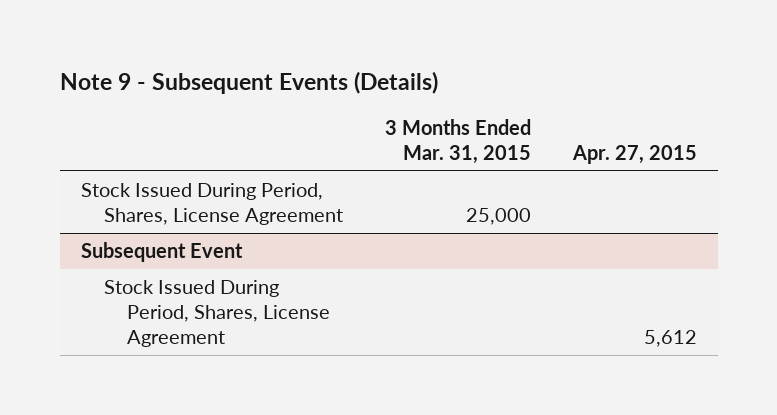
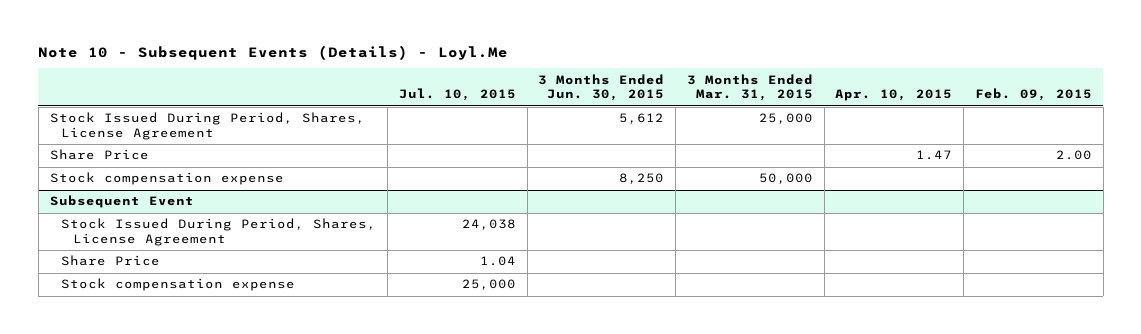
[59,71,438,95] Note 9 - Subsequent Events (Details) -> [38,44,509,60] Note 10 - Subsequent Events (Details) - Loyl.Me
[571,144,697,164] Apr. 27, 2015 -> none
none -> [398,88,516,102] Jul. 10, 2015
none -> [538,73,665,102] 3 Months Ended Jun. 30, 2015
none -> [835,89,953,102] Apr. 10, 2015
none -> [974,88,1092,102] Feb. 09, 2015
none -> [49,149,149,161] Share Price
none -> [49,172,284,186] Stock compensation expense
none -> [61,255,161,267] Share Price
none -> [61,278,296,292] Stock compensation expense

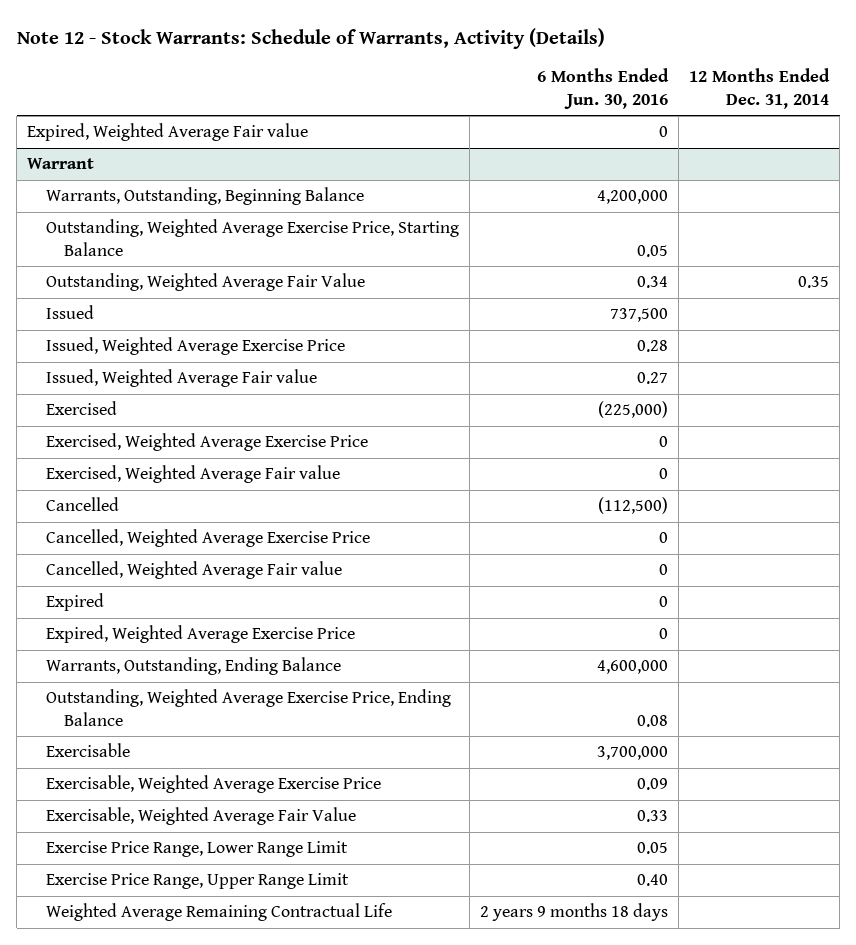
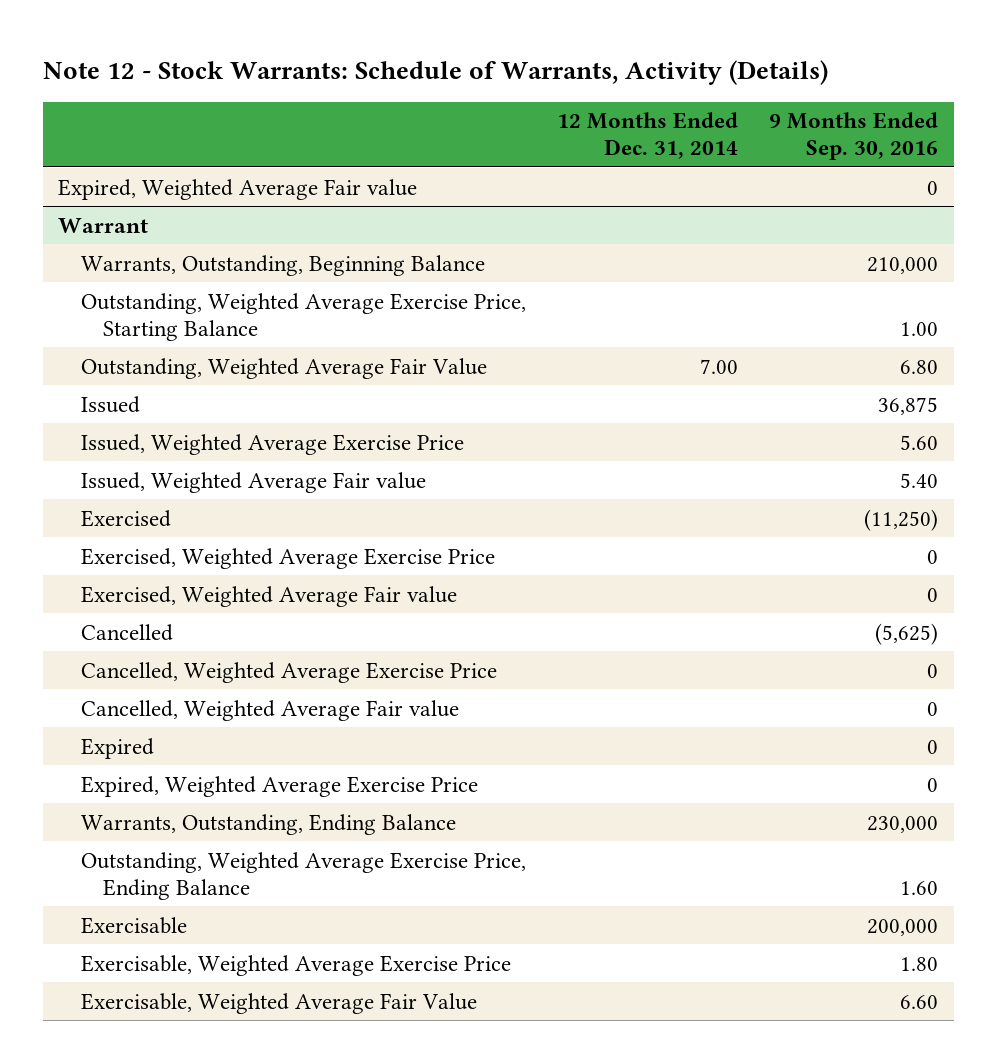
[536,68,669,109] 6 Months Ended Jun. 30, 2016 -> none
none -> [769,112,939,161] 9 Months Ended Sep. 30, 2016
[798,276,830,289] 0.35 -> [699,358,738,374] 7.00
[45,841,348,858] Exercise Price Range, Lower Range Limit -> none
[45,873,349,890] Exercise Price Range, Upper Range Limit -> none
[45,903,392,922] Weighted Average Remaining Contractual Life -> none

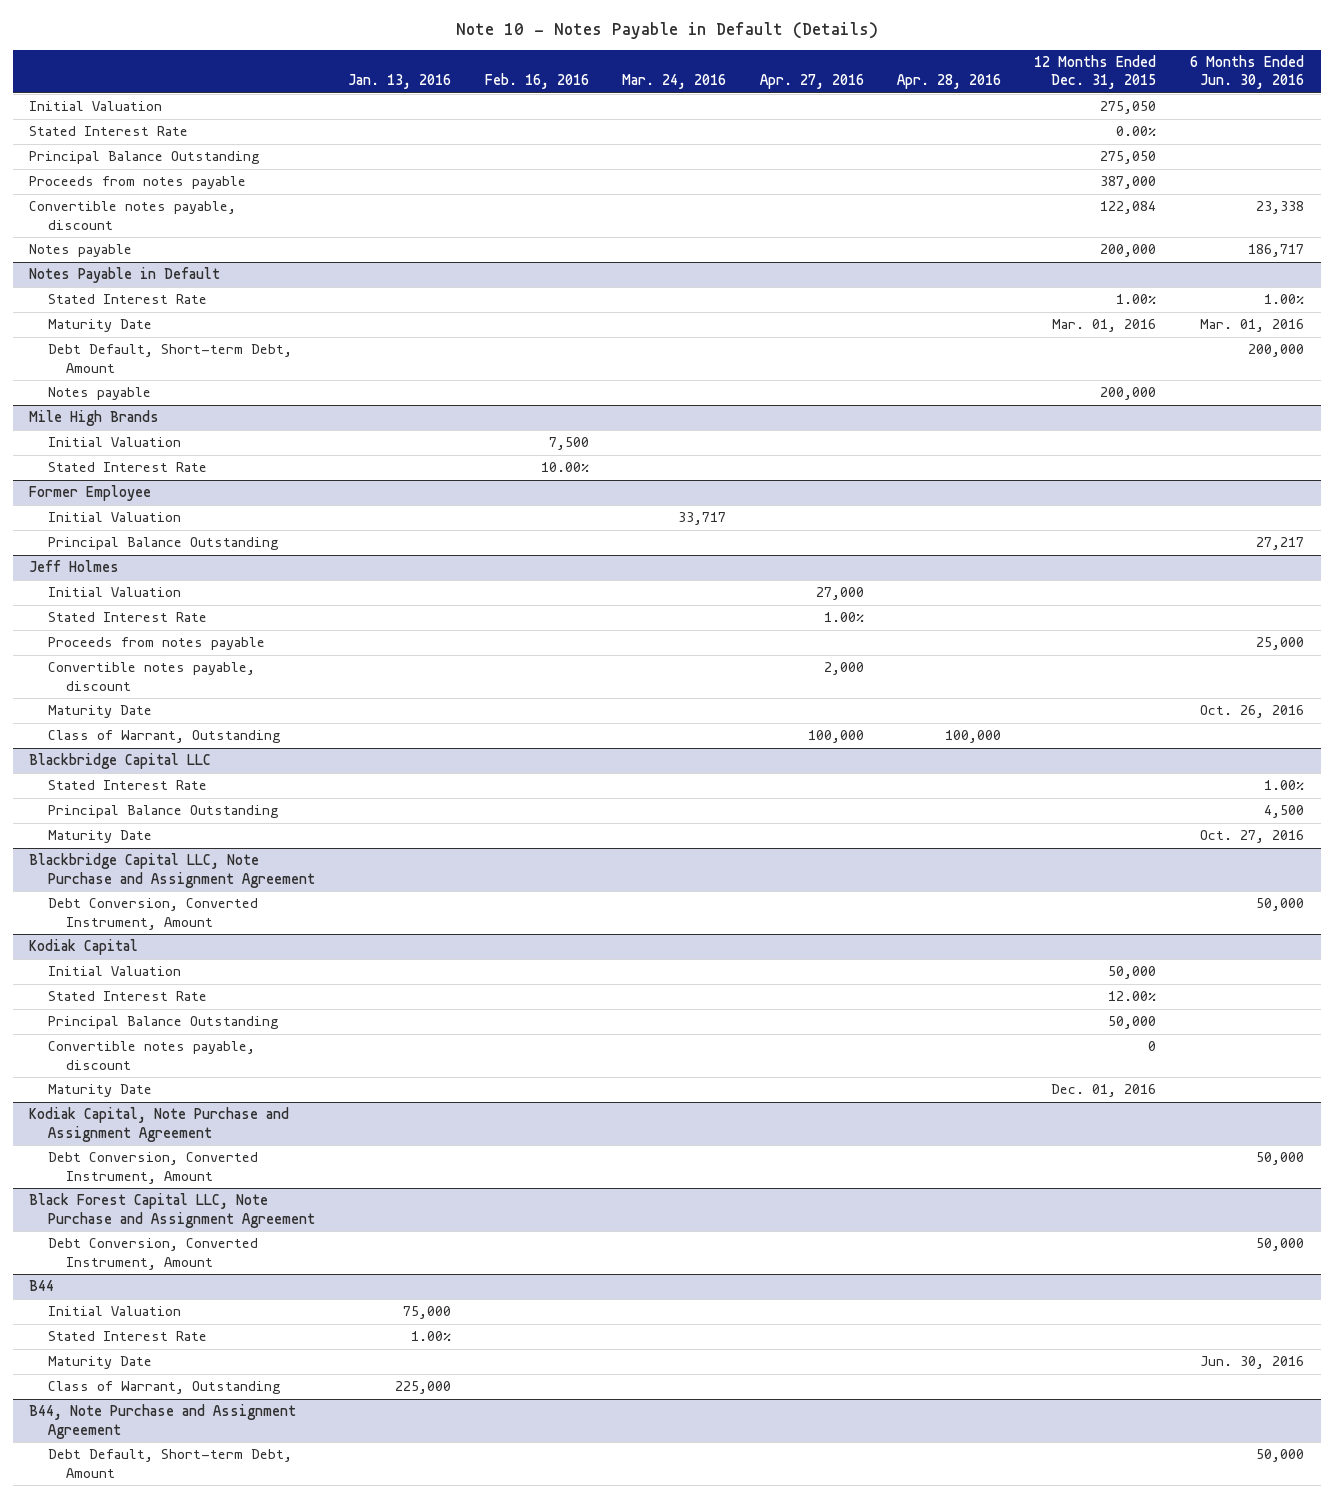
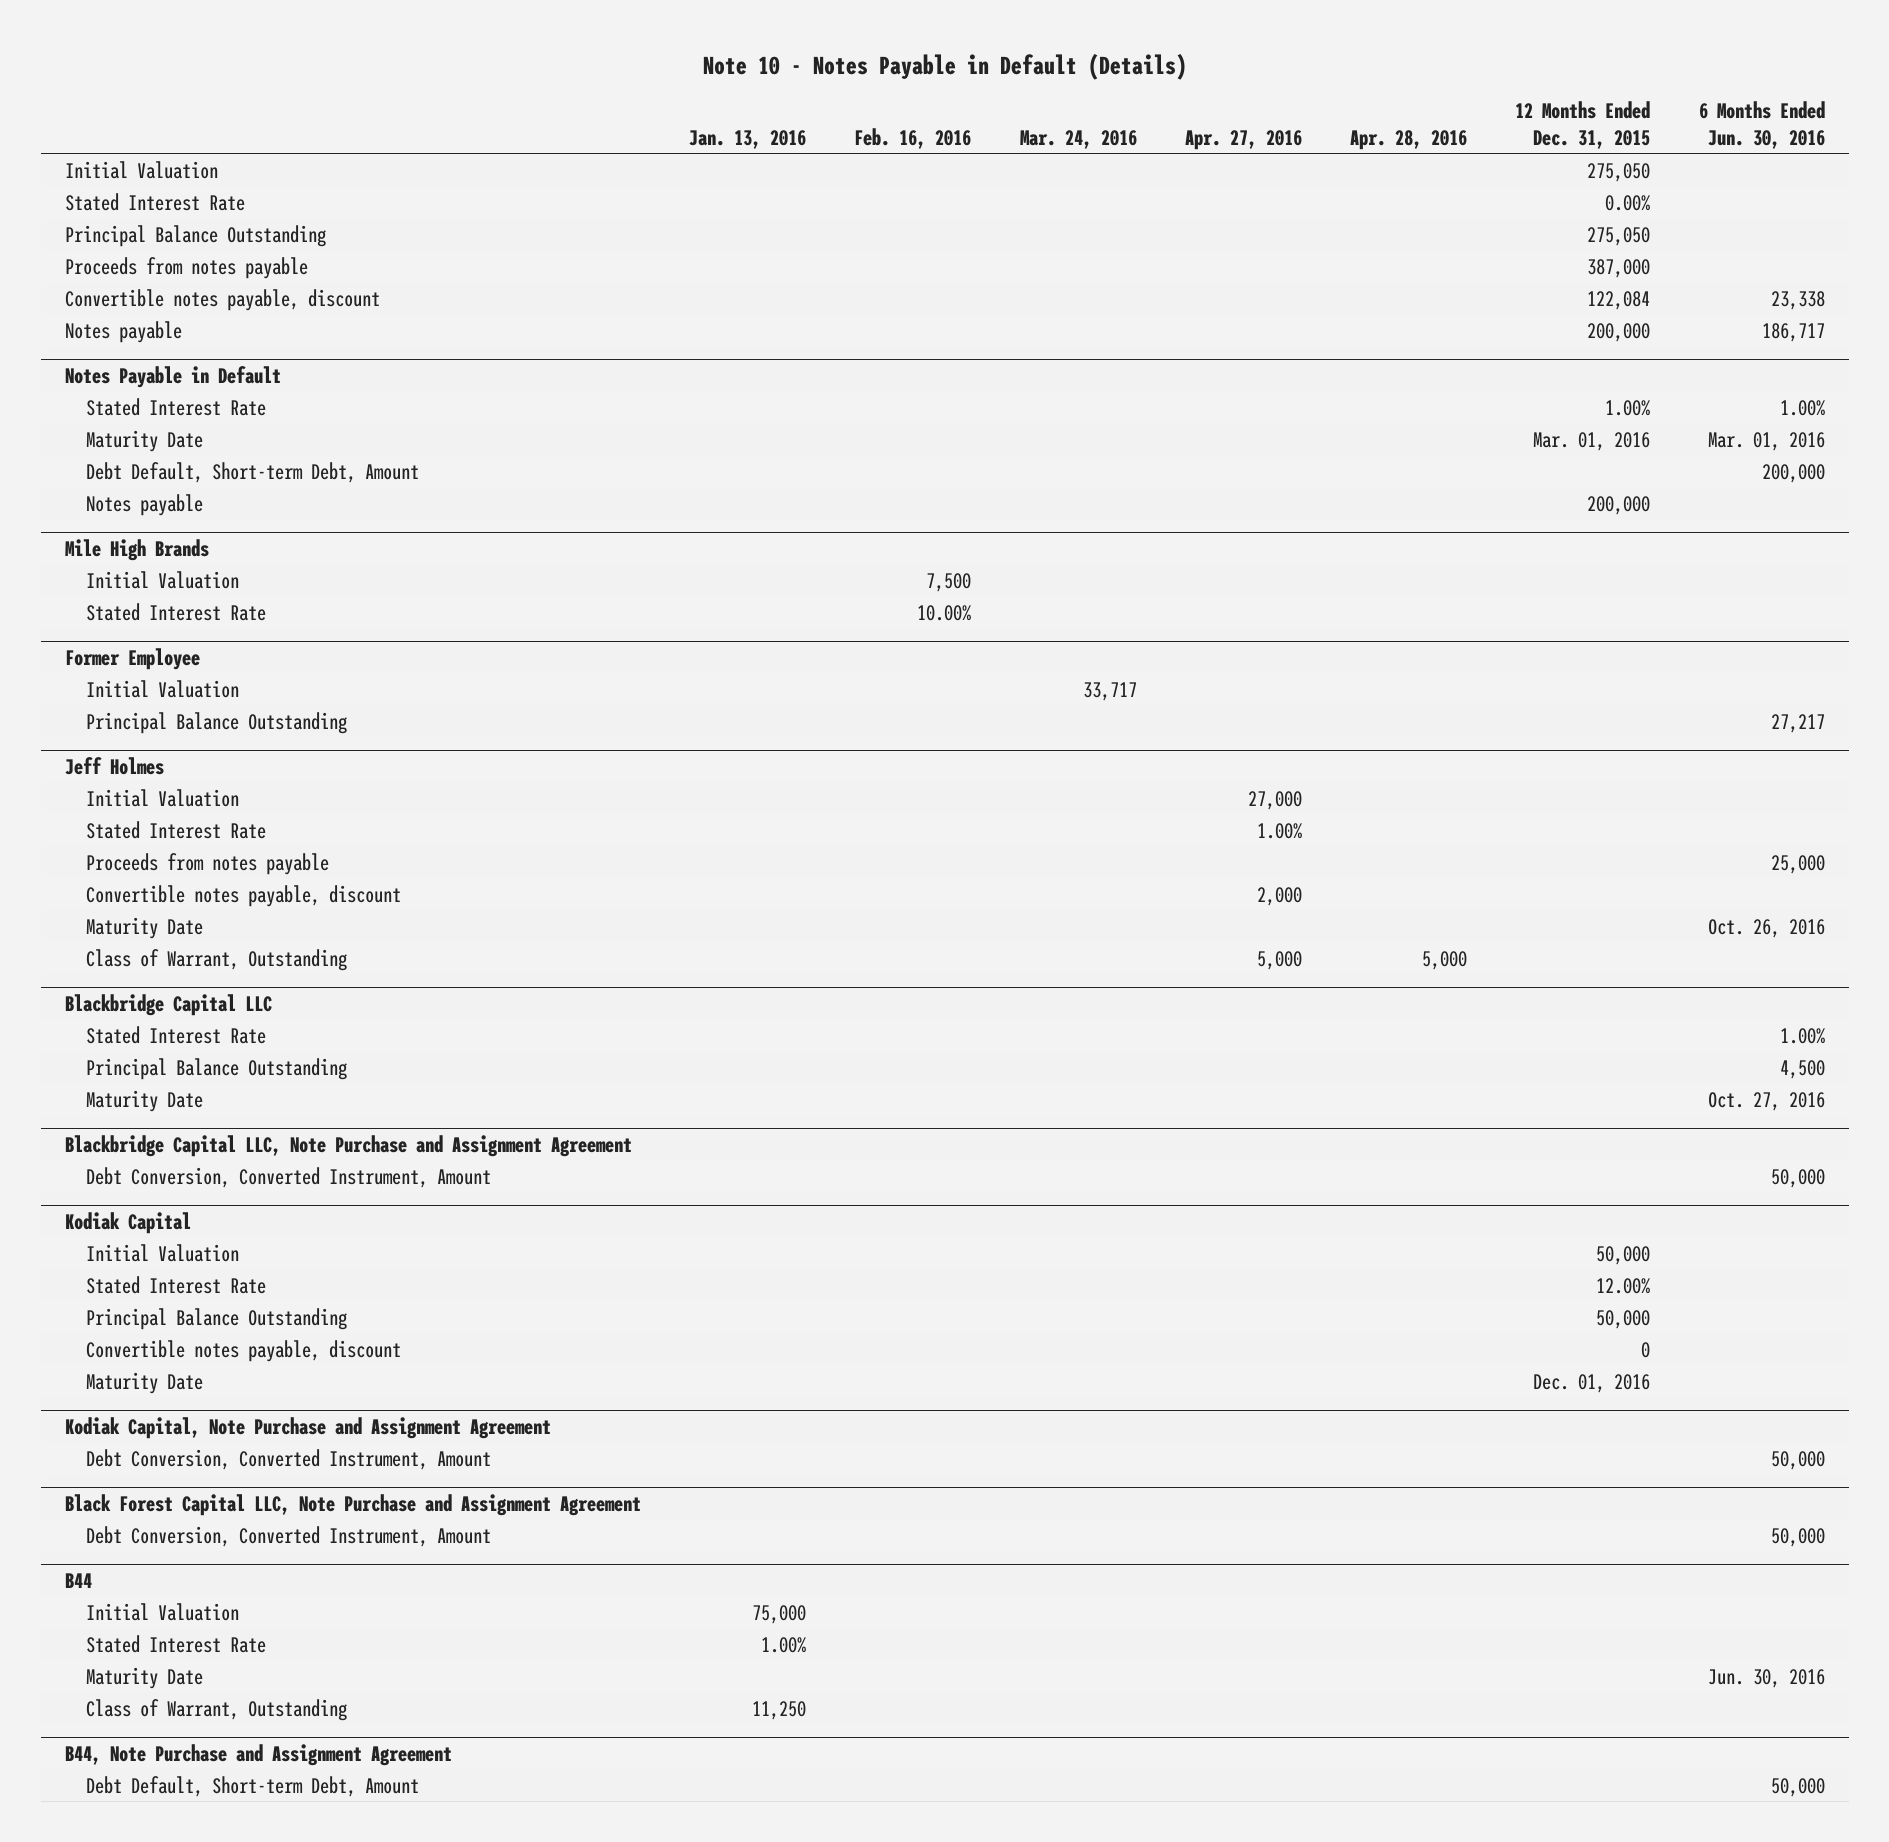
[807,730,864,744] 100,000 -> [1256,950,1302,970] 5,000
[944,730,1001,744] 100,000 -> [1422,950,1468,970] 5,000
[395,1381,452,1395] 225,000 -> [752,1700,807,1720] 11,250

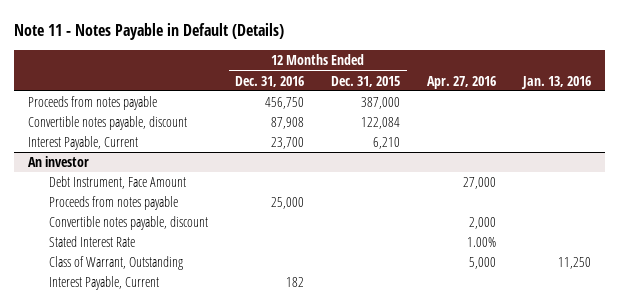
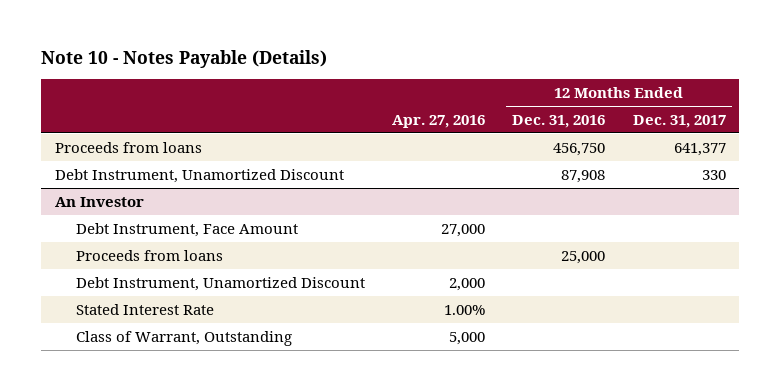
[14,22,285,40] Note 11 - Notes Payable in Default (Details) -> [41,50,328,69] Note 10 - Notes Payable (Details)
[331,75,401,87] Dec. 31, 2015 -> none
[521,75,592,89] Jan. 13, 2016 -> none
none -> [632,114,726,128] Dec. 31, 2017
[27,136,138,151] Interest Payable, Current -> none
[27,96,157,111] Proceeds from notes payable -> [54,141,202,153] Proceeds from loans
[27,116,187,131] Convertible notes payable, discount -> [54,168,344,183] Debt Instrument, Unamortized Discount
[27,156,89,168] An investor -> [54,196,144,207] An Investor
[49,196,179,211] Proceeds from notes payable -> [75,249,223,261] Proceeds from loans
[49,216,209,231] Convertible notes payable, discount -> [75,276,365,291] Debt Instrument, Unamortized Discount
[49,276,160,291] Interest Payable, Current -> none

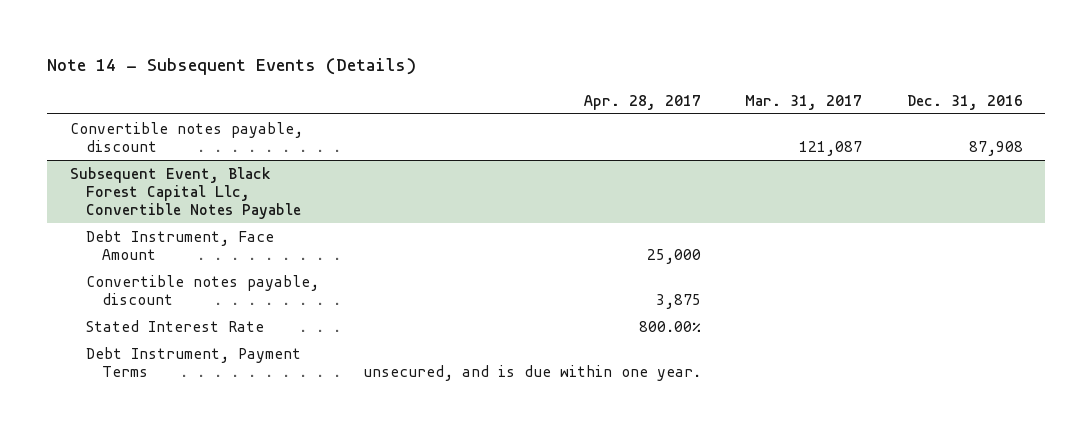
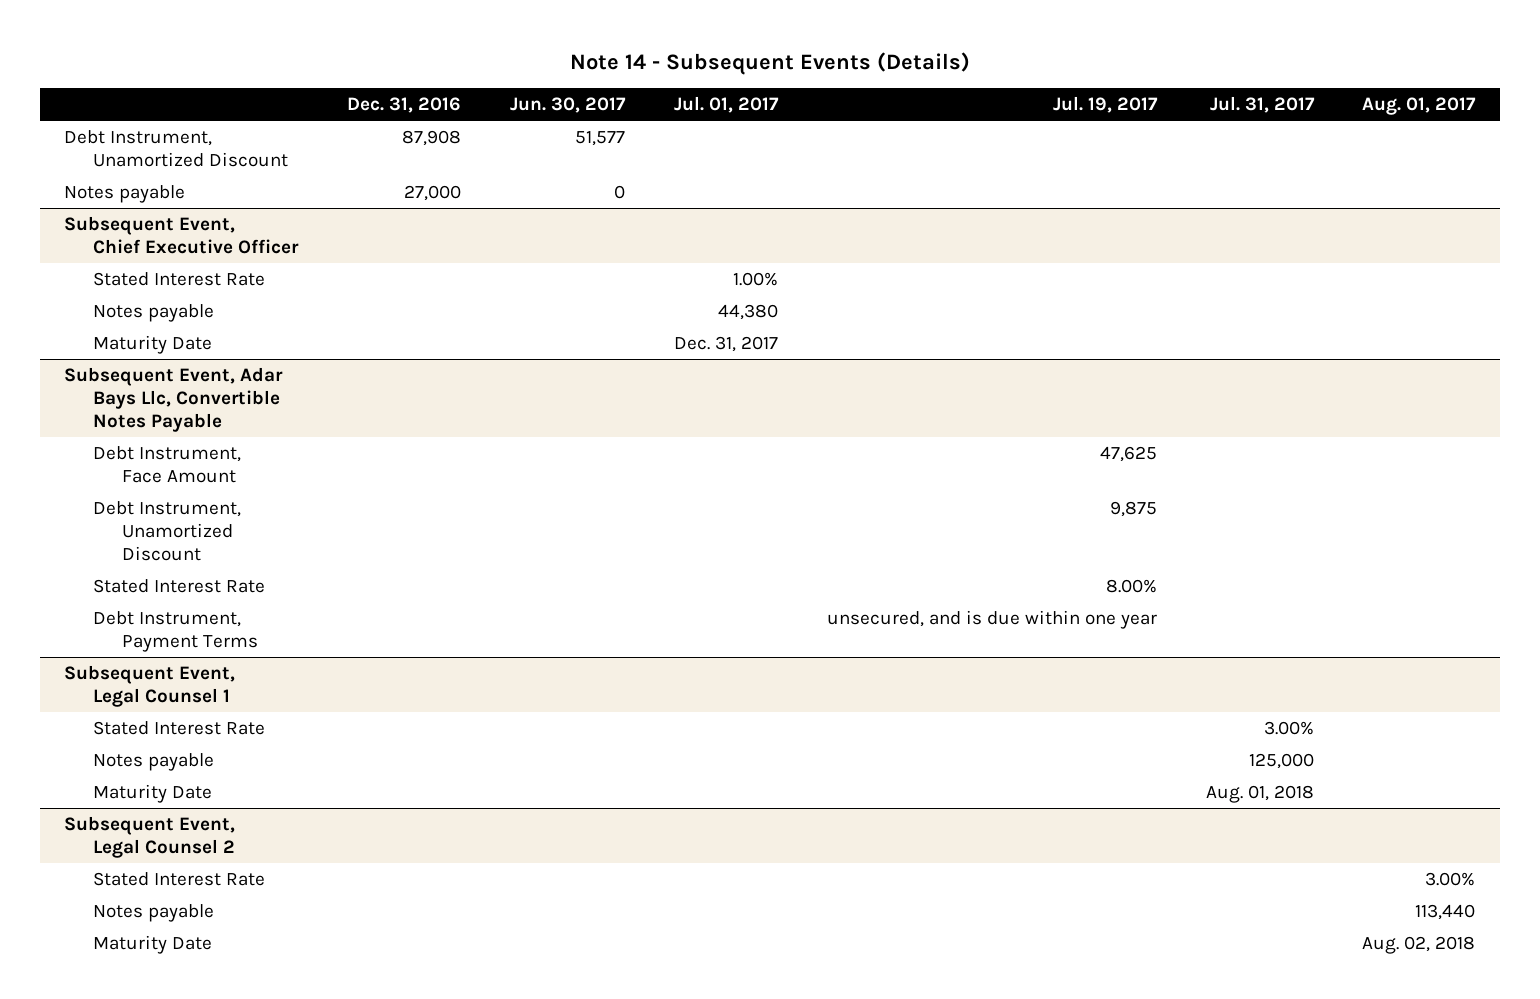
[583,94,701,110] Apr. 28, 2017 -> none
[745,94,863,110] Mar. 31, 2017 -> none
none -> [509,97,626,114] Jun. 30, 2017
none -> [673,96,779,114] Jul. 01, 2017
none -> [1052,96,1158,114] Jul. 19, 2017
none -> [1209,96,1315,114] Jul. 31, 2017
none -> [1362,97,1477,116] Aug. 01, 2017
[69,121,303,152] Convertible notes payable, discount -> [64,130,289,167] Debt Instrument, Unamortized Discount
none -> [64,185,186,204] Notes payable
none -> [64,216,300,254] Subsequent Event, Chief Executive Officer
none -> [93,272,266,287] Stated Interest Rate
none -> [93,304,215,323] Notes payable
none -> [93,335,213,355] Maturity Date
[69,166,301,219] Subsequent Event, Black Forest Capital Llc, Convertible Notes Payable -> [64,367,284,432] Subsequent Event, Adar Bays Llc, Convertible Notes Payable
[85,274,319,305] Convertible notes payable, discount -> [93,501,242,561] Debt Instrument, Unamortized Discount
none -> [64,665,236,707] Subsequent Event, Legal Counsel 1
none -> [93,721,266,736] Stated Interest Rate
none -> [93,753,215,772] Notes payable
none -> [93,784,213,804] Maturity Date
none -> [64,816,236,858] Subsequent Event, Legal Counsel 2
none -> [93,872,266,887] Stated Interest Rate
none -> [93,904,215,923] Notes payable
none -> [93,935,213,955] Maturity Date

